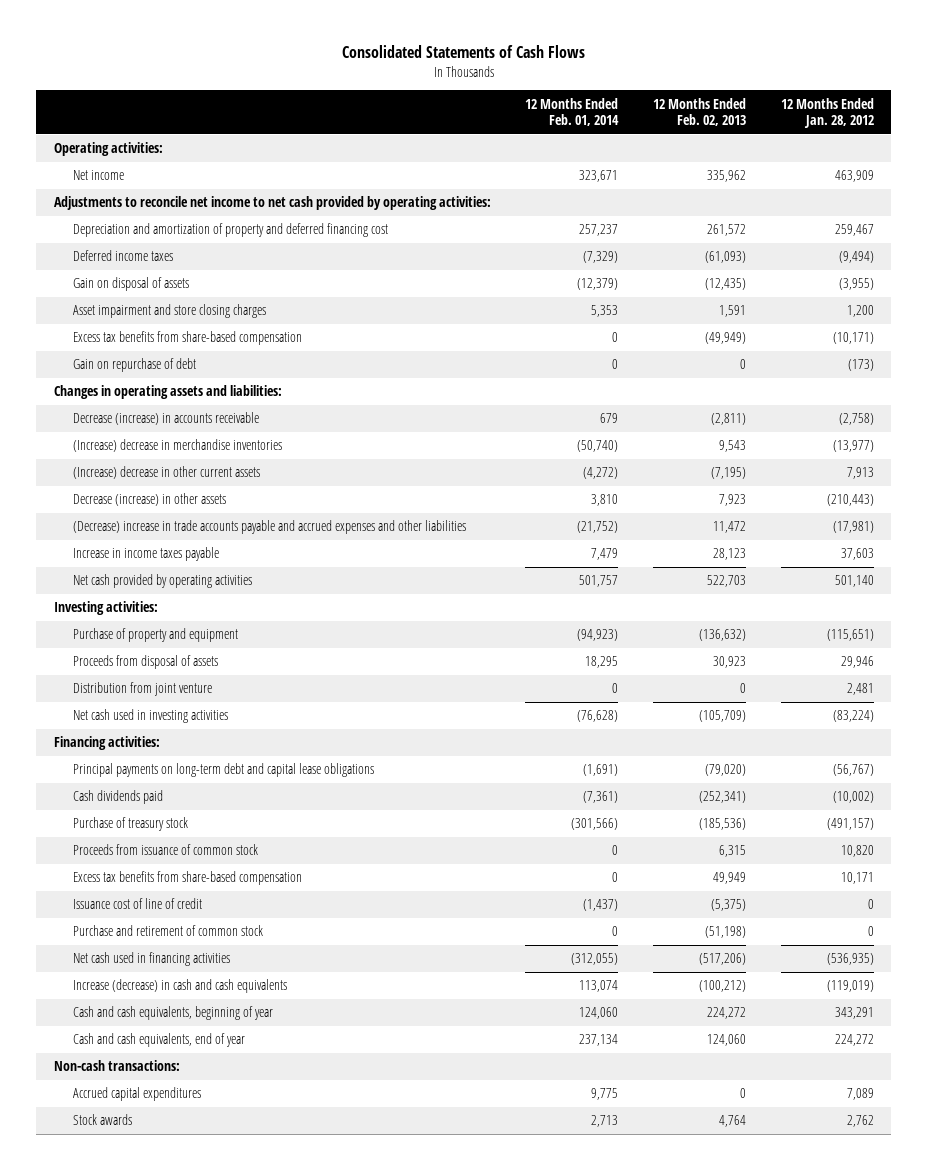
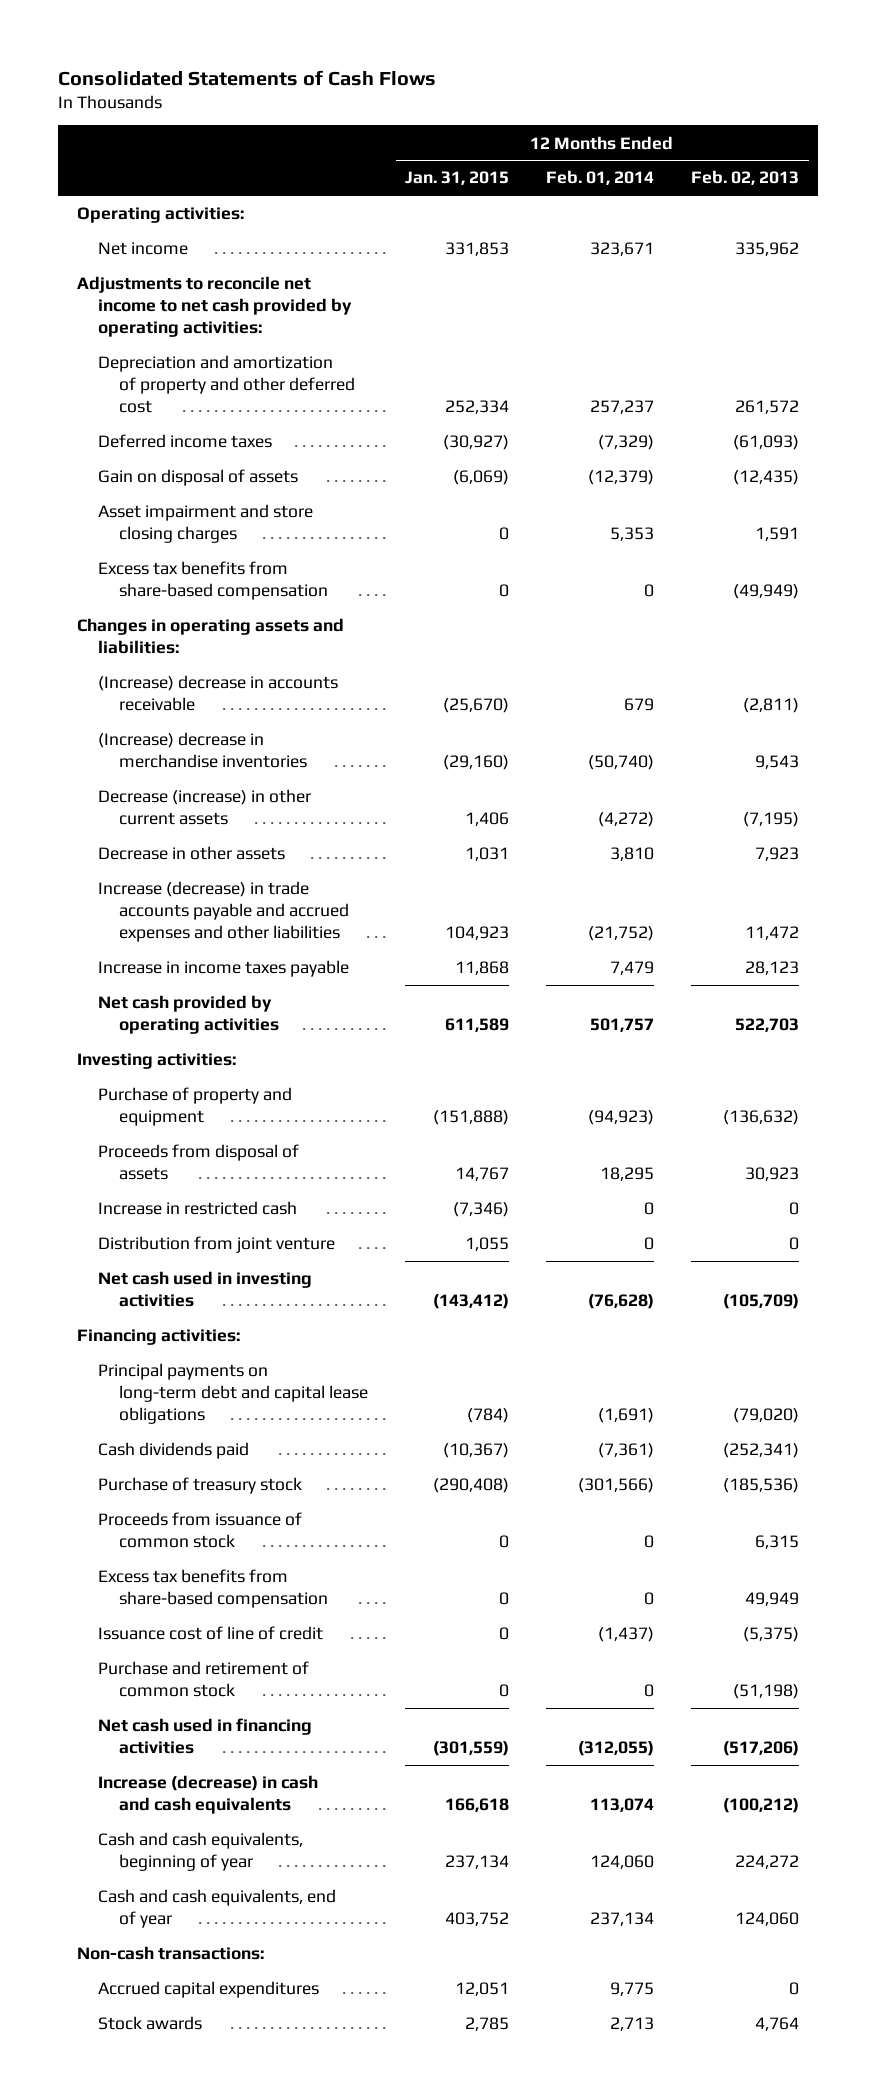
[780,97,874,129] 12 Months Ended Jan. 28, 2012 -> none
none -> [405,171,510,186] Jan. 31, 2015
[73,223,389,238] Depreciation and amortization of property and deferred financing cost -> [97,355,355,414] Depreciation and amortization of property and other deferred cost
[73,358,197,373] Gain on repurchase of debt -> none
[73,412,260,426] Decrease (increase) in accounts receivable -> [97,675,338,712] (Increase) decrease in accounts receivable
[73,466,261,480] (Increase) decrease in other current assets -> [97,789,311,826] Decrease (increase) in other current assets
[73,493,227,507] Decrease (increase) in other assets -> [97,846,285,861] Decrease in other assets
[73,520,467,535] (Decrease) increase in trade accounts payable and accrued expenses and other liabilities -> [97,881,349,943] Increase (decrease) in trade accounts payable and accrued expenses and other liabilities
none -> [97,1201,297,1216] Increase in restricted cash

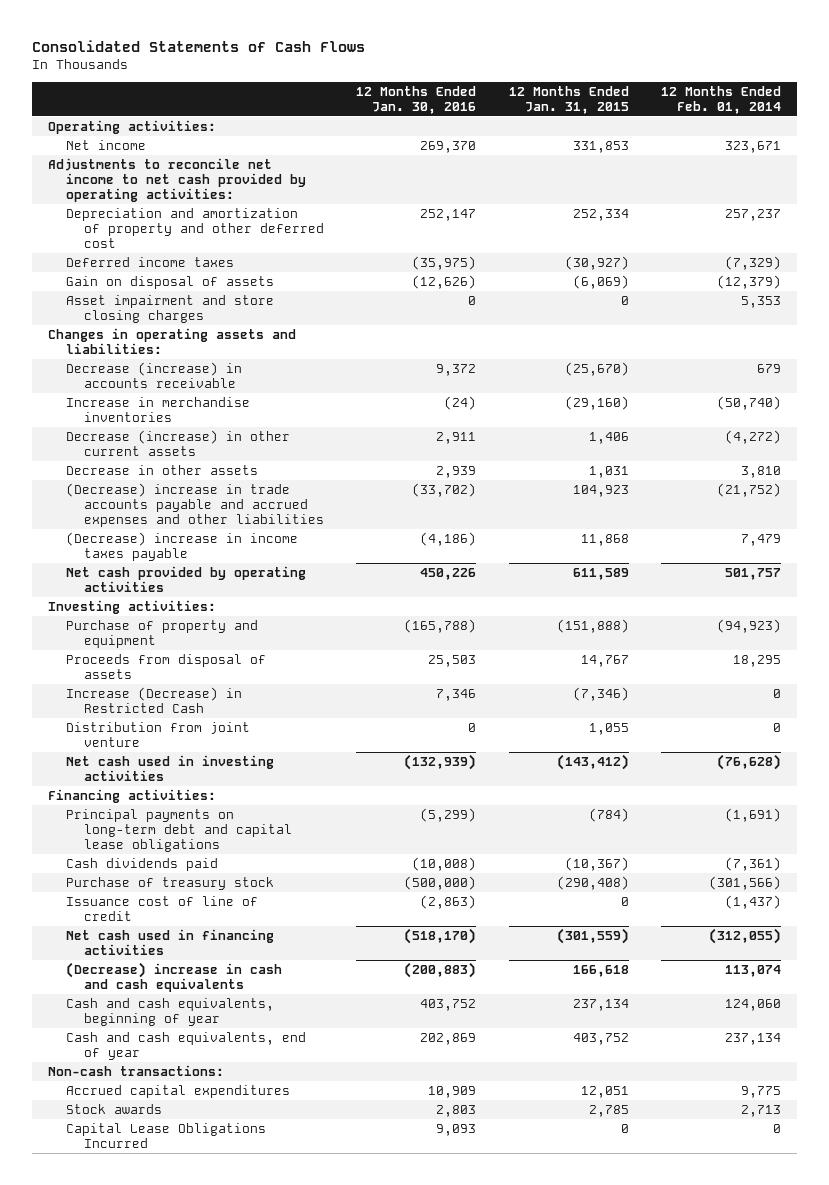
[691,170,800,186] Feb. 02, 2013 -> none
none -> [356,85,477,114] 12 Months Ended Jan. 30, 2016
[97,561,328,601] Excess tax benefits from share-based compensation -> none
[97,675,338,712] (Increase) decrease in accounts receivable -> [65,362,242,389] Decrease (increase) in accounts receivable
[97,732,307,769] (Increase) decrease in merchandise inventories -> [65,397,250,423] Increase in merchandise inventories
[97,881,349,943] Increase (decrease) in trade accounts payable and accrued expenses and other liabilities -> [65,483,324,528] (Decrease) increase in trade accounts payable and accrued expenses and other liabilities
[97,960,349,978] Increase in income taxes payable -> [65,532,298,562] (Decrease) increase in income taxes payable
[97,1201,297,1216] Increase in restricted cash -> [65,687,242,714] Increase (Decrease) in Restricted Cash
[97,1512,302,1549] Proceeds from issuance of common stock -> none
[97,1569,328,1609] Excess tax benefits from share-based compensation -> none
[97,1661,309,1698] Purchase and retirement of common stock -> none
[97,1775,318,1815] Increase (decrease) in cash and cash equivalents -> [65,962,282,993] (Decrease) increase in cash and cash equivalents
none -> [65,1123,266,1149] Capital Lease Obligations Incurred

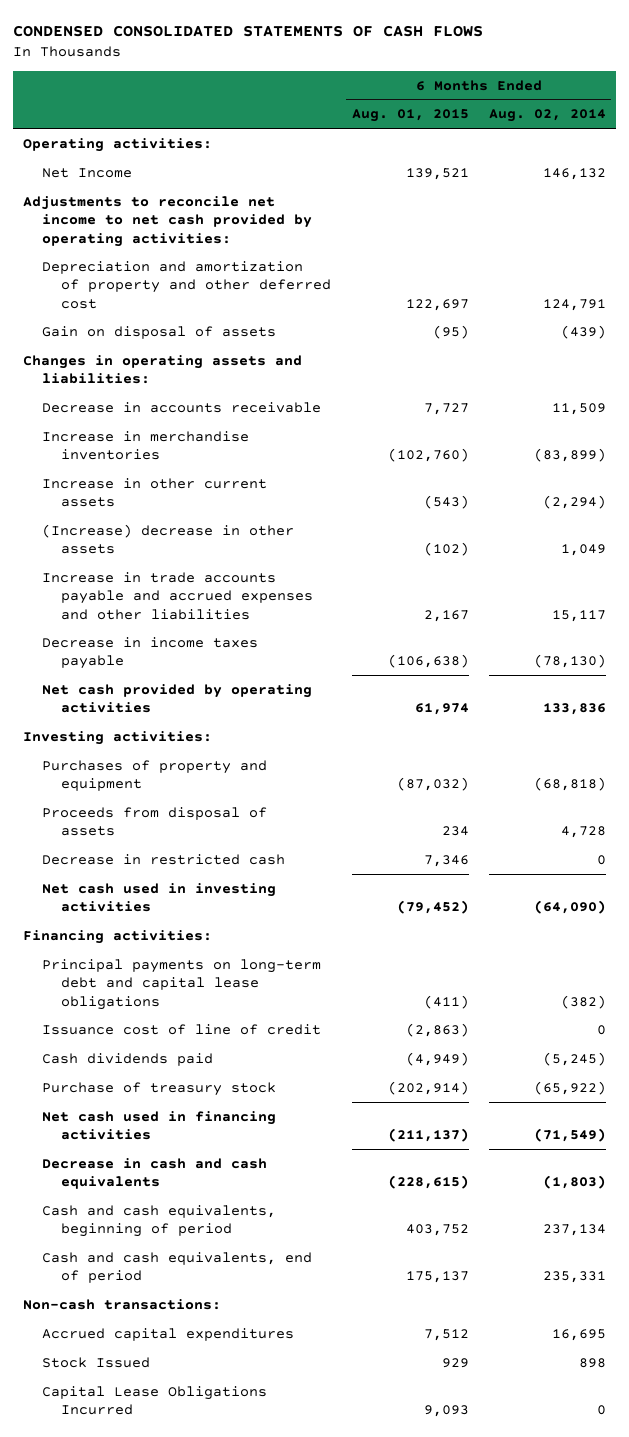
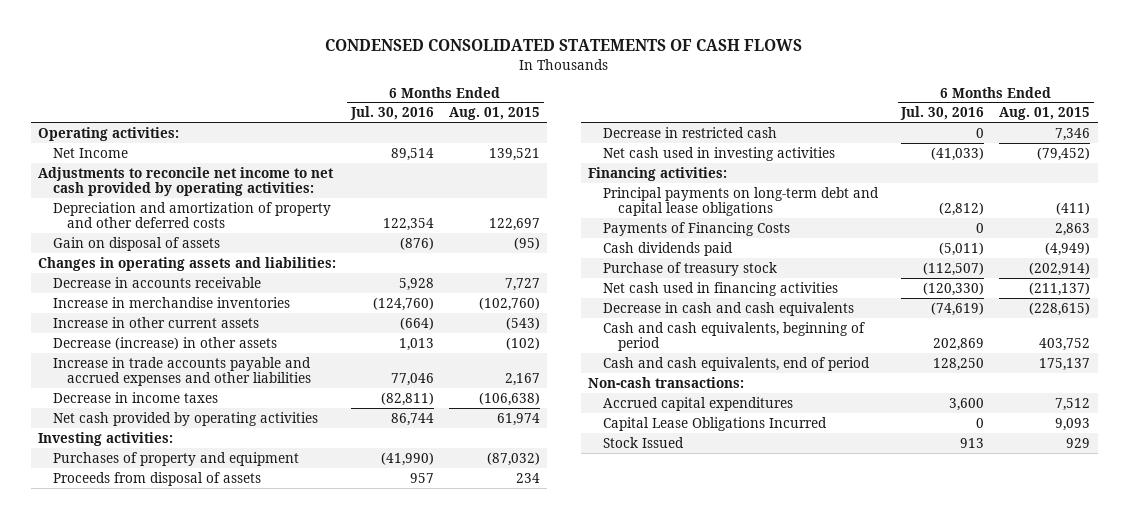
[489,109,607,123] Aug. 02, 2014 -> none
none -> [350,106,435,121] Jul. 30, 2016
[41,260,331,309] Depreciation and amortization of property and other deferred cost -> [52,201,331,229] Depreciation and amortization of property and other deferred costs
[41,523,294,555] (Increase) decrease in other assets -> [52,336,277,350] Decrease (increase) in other assets
[41,636,258,670] Decrease in income taxes payable -> [52,391,218,403] Decrease in income taxes
[41,1023,321,1035] Issuance cost of line of credit -> [602,221,790,236] Payments of Financing Costs
[405,1022,469,1037] (2,863) -> [1055,222,1091,236] 2,863
[41,1356,150,1368] Stock Issued -> [602,436,684,448] Stock Issued

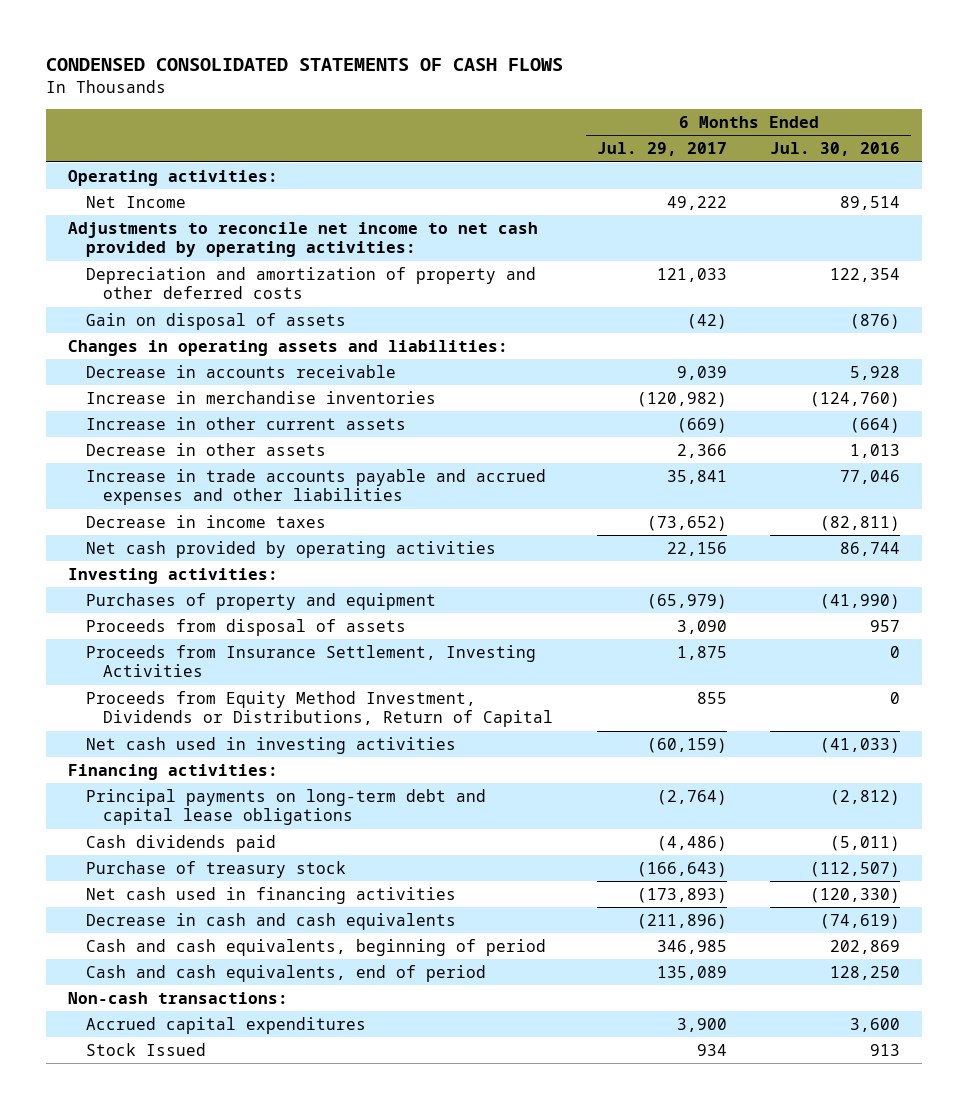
[448,107,540,121] Aug. 01, 2015 -> none
none -> [596,142,727,157] Jul. 29, 2017
[52,336,277,350] Decrease (increase) in other assets -> [85,442,326,456] Decrease in other assets
[602,126,777,138] Decrease in restricted cash -> none
none -> [85,644,536,678] Proceeds from Insurance Settlement, Investing Activities
none -> [85,690,554,728] Proceeds from Equity Method Investment, Dividends or Distributions, Return of Capital
[602,221,790,236] Payments of Financing Costs -> none
[602,416,827,431] Capital Lease Obligations Incurred -> none

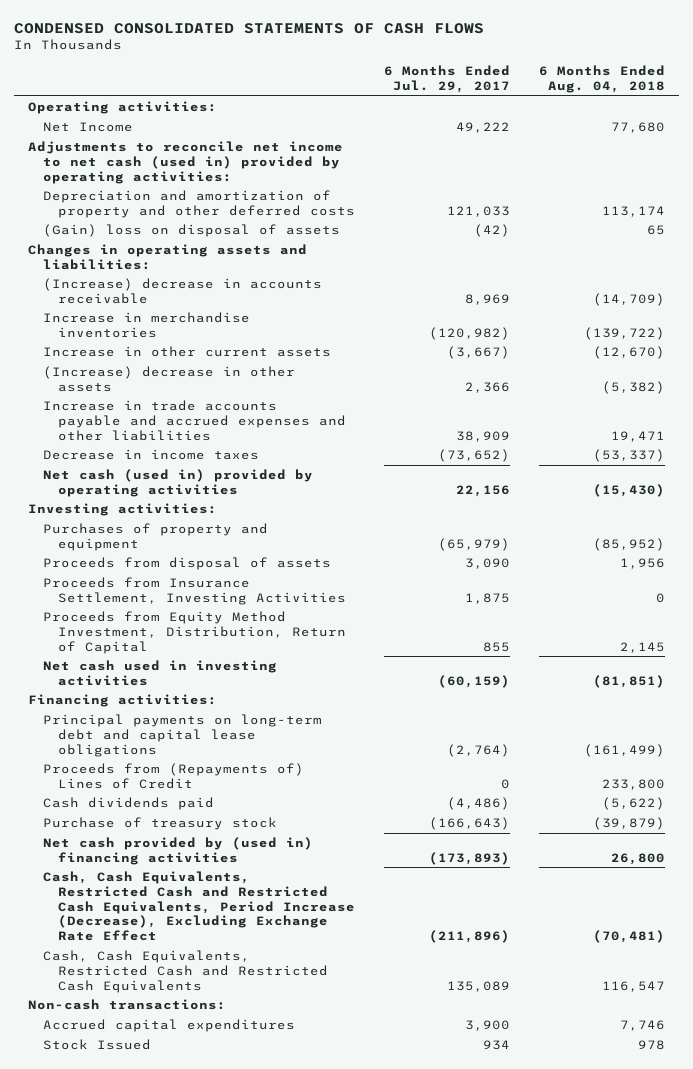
[770,142,901,157] Jul. 30, 2016 -> none
none -> [538,65,665,94] 6 Months Ended Aug. 04, 2018
[67,221,538,258] Adjustments to reconcile net income to net cash provided by operating activities: -> [28,141,344,184] Adjustments to reconcile net income to net cash (used in) provided by operating activities:
[85,312,346,330] Gain on disposal of assets -> [42,224,340,238] (Gain) loss on disposal of assets
[85,364,396,378] Decrease in accounts receivable -> [42,278,322,304] (Increase) decrease in accounts receivable
[676,365,727,380] 9,039 -> [464,293,510,305] 8,969
[676,417,727,433] (669) -> [446,346,510,360] (3,667)
[85,442,326,456] Decrease in other assets -> [42,366,295,392] (Increase) decrease in other assets
[666,469,727,484] 35,841 -> [455,430,510,442] 38,909
[85,540,496,558] Net cash provided by operating activities -> [42,469,313,497] Net cash (used in) provided by operating activities
[85,690,554,728] Proceeds from Equity Method Investment, Dividends or Distributions, Return of Capital -> [42,611,346,654] Proceeds from Equity Method Investment, Distribution, Return of Capital
none -> [42,763,304,789] Proceeds from (Repayments of) Lines of Credit
[85,938,546,956] Cash and cash equivalents, beginning of period -> none
[85,886,456,904] Net cash used in financing activities -> [42,837,313,865] Net cash provided by (used in) financing activities
[85,912,456,930] Decrease in cash and cash equivalents -> [42,871,355,942] Cash, Cash Equivalents, Restricted Cash and Restricted Cash Equivalents, Period Increase (Decrease), Excluding Exchange Rate Effect
[85,964,486,982] Cash and cash equivalents, end of period -> [42,950,328,993] Cash, Cash Equivalents, Restricted Cash and Restricted Cash Equivalents

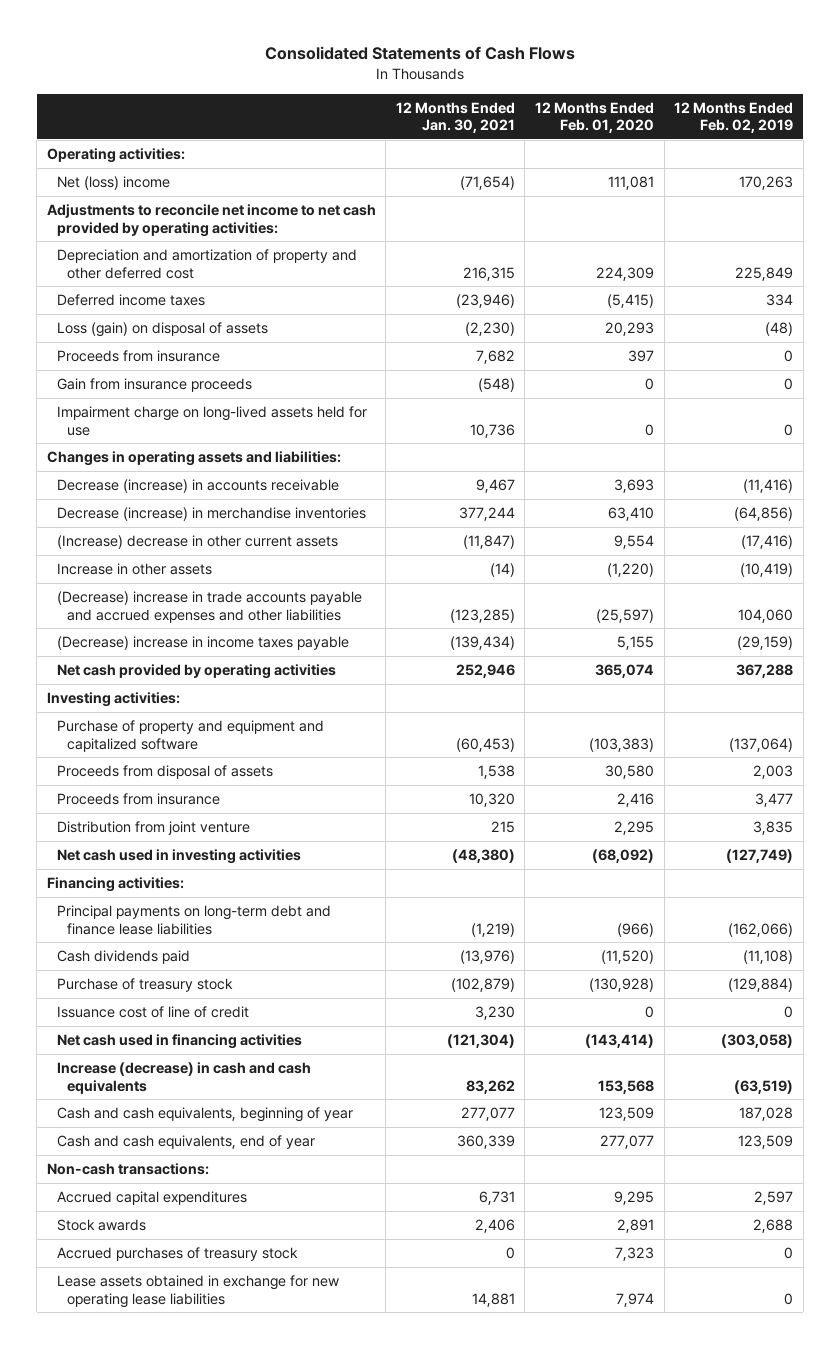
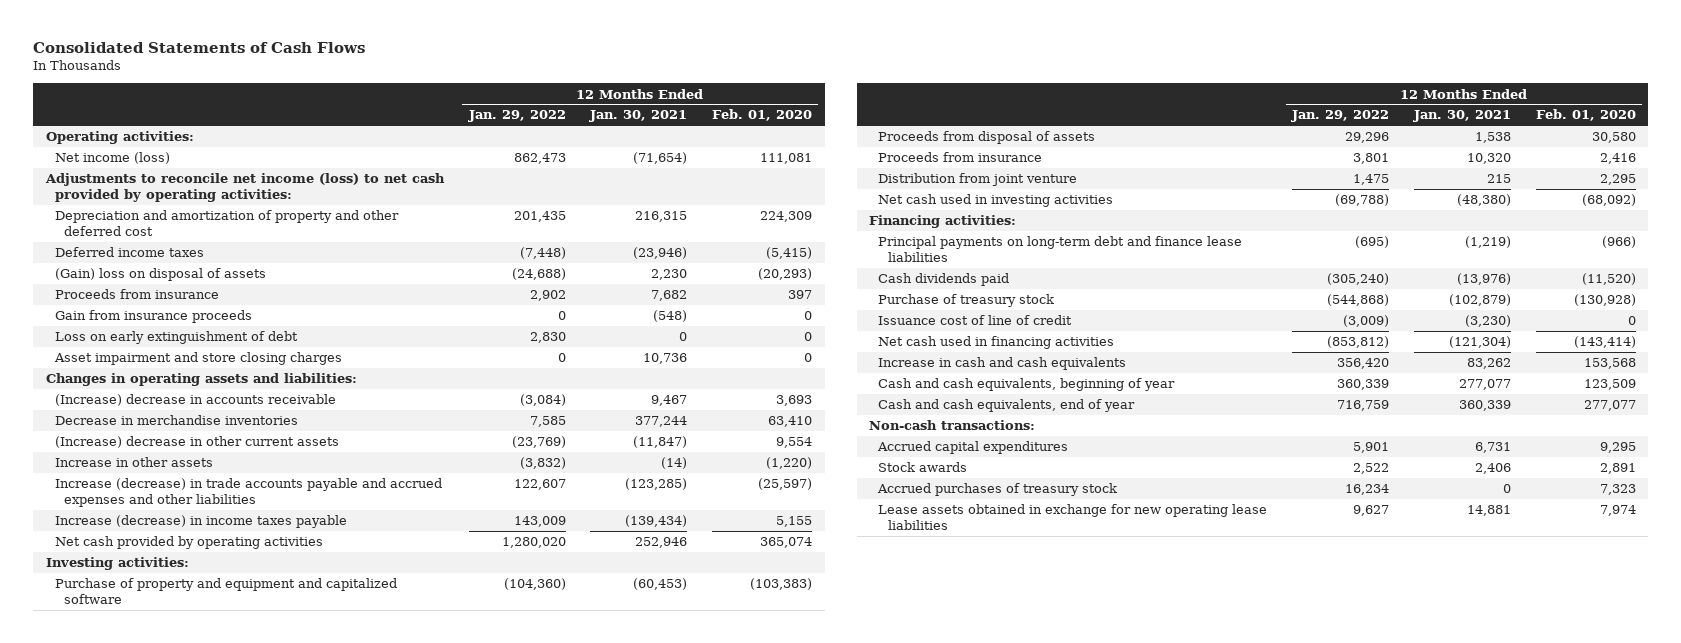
[674,101,794,134] 12 Months Ended Feb. 02, 2019 -> none
none -> [467,110,566,123] Jan. 29, 2022
[57,176,171,191] Net (loss) income -> [54,152,170,165] Net income (loss)
[46,204,376,237] Adjustments to reconcile net income to net cash provided by operating activities: -> [44,173,445,203] Adjustments to reconcile net income (loss) to net cash provided by operating activities:
[57,322,269,338] Loss (gain) on disposal of assets -> [54,268,266,282] (Gain) loss on disposal of assets
[464,322,515,337] (2,230) -> [651,269,688,281] 2,230
[604,322,654,337] 20,293 -> [758,268,813,281] (20,293)
none -> [54,331,298,345] Loss on early extinguishment of debt
[57,406,368,436] Impairment charge on long-lived assets held for use -> [53,352,342,366] Asset impairment and store closing charges
[57,479,340,494] Decrease (increase) in accounts receivable -> [54,394,336,407] (Increase) decrease in accounts receivable
[57,507,367,522] Decrease (increase) in merchandise inventories -> [54,415,298,426] Decrease in merchandise inventories
[57,591,363,623] (Decrease) increase in trade accounts payable and accrued expenses and other liabilities -> [54,478,442,508] Increase (decrease) in trade accounts payable and accrued expenses and other liabilities
[57,636,350,651] (Decrease) increase in income taxes payable -> [54,515,347,529] Increase (decrease) in income taxes payable
[474,1006,515,1021] 3,230 -> [1465,315,1512,328] (3,230)
[57,1062,312,1094] Increase (decrease) in cash and cash equivalents -> [878,357,1127,371] Increase in cash and cash equivalents

